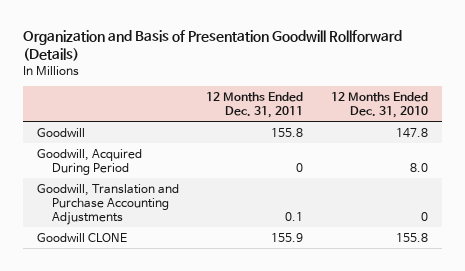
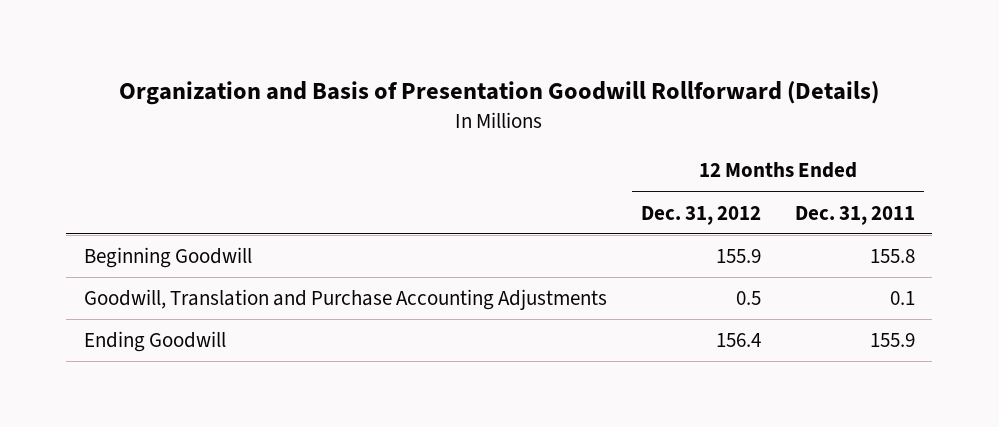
[330,91,428,118] 12 Months Ended Dec. 31, 2010 -> none
none -> [640,205,761,225] Dec. 31, 2012
[36,148,142,175] Goodwill, Acquired During Period -> none
[36,127,85,137] Goodwill -> [83,247,252,269] Beginning Goodwill
[36,232,127,242] Goodwill CLONE -> [83,331,226,353] Ending Goodwill

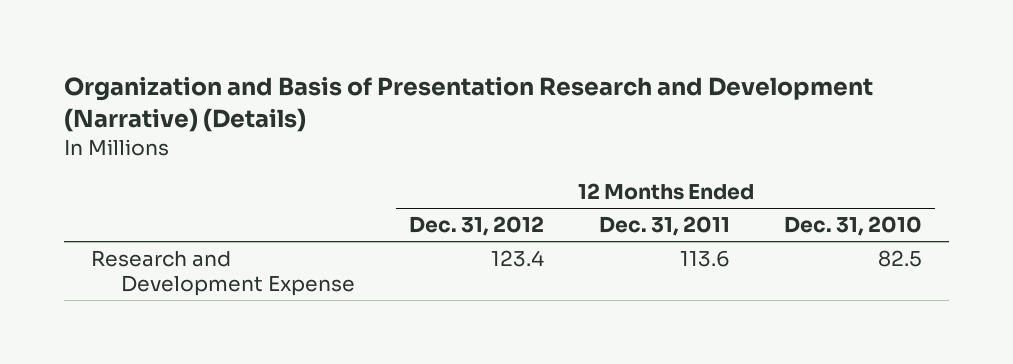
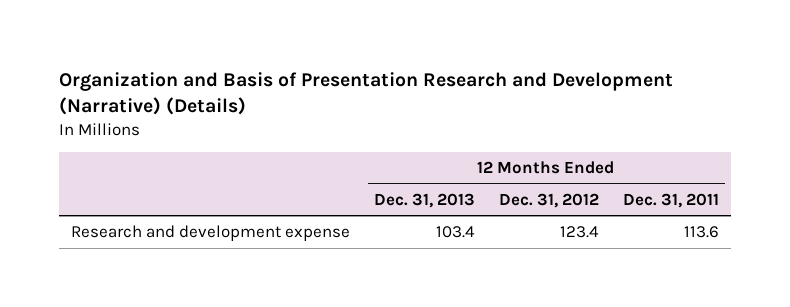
[783,215,922,236] Dec. 31, 2010 -> none
none -> [373,192,475,208] Dec. 31, 2013
[90,249,355,296] Research and Development Expense -> [71,225,351,242] Research and development expense

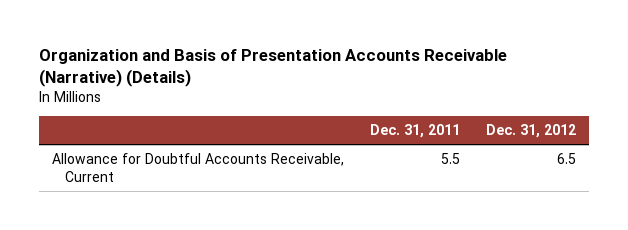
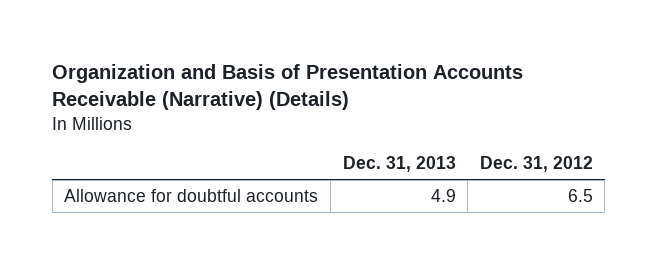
[370,124,461,139] Dec. 31, 2011 -> none
none -> [342,156,456,173] Dec. 31, 2013
[52,153,345,182] Allowance for Doubtful Accounts Receivable, Current -> [64,188,319,202] Allowance for doubtful accounts

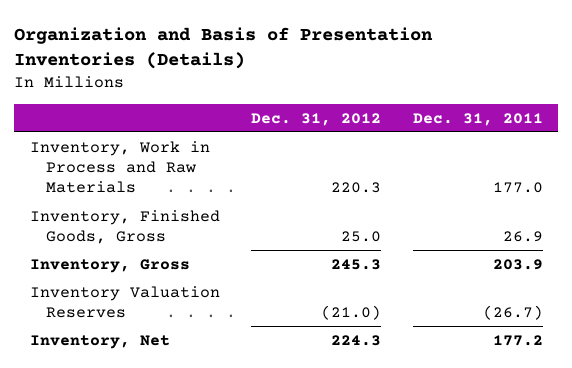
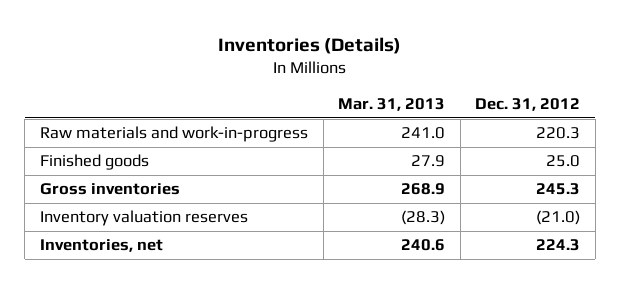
[14,26,434,70] Organization and Basis of Presentation Inventories (Details) -> [218,36,402,54] Inventories (Details)
[412,112,543,126] Dec. 31, 2011 -> none
none -> [338,98,446,112] Mar. 31, 2013
[29,140,210,194] Inventory, Work in Process and Raw Materials -> [39,126,308,143] Raw materials and work-in-progress
[29,209,220,245] Inventory, Finished Goods, Gross -> [39,154,149,171] Finished goods
[29,258,190,273] Inventory, Gross -> [39,183,180,196] Gross inventories
[29,285,220,319] Inventory Valuation Reserves -> [39,210,248,227] Inventory valuation reserves
[29,334,170,349] Inventory, Net -> [39,239,163,253] Inventories, net

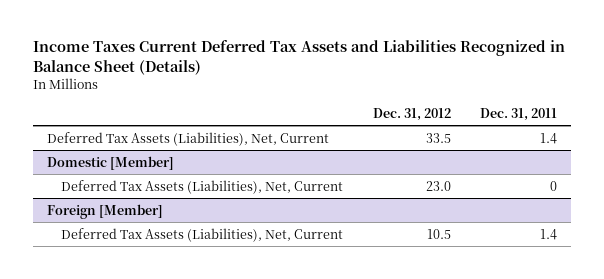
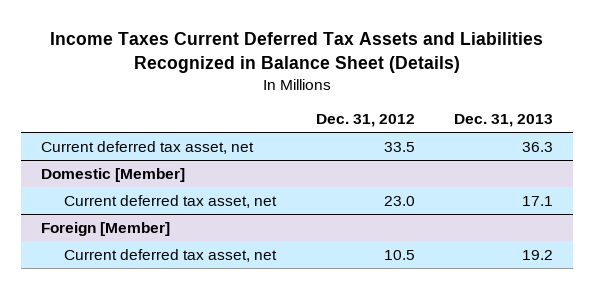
[479,107,557,121] Dec. 31, 2011 -> none
none -> [454,114,554,128] Dec. 31, 2013
[47,131,330,146] Deferred Tax Assets (Liabilities), Net, Current -> [40,141,254,155] Current deferred tax asset, net
[61,179,344,194] Deferred Tax Assets (Liabilities), Net, Current -> [64,195,278,209] Current deferred tax asset, net
[61,227,344,242] Deferred Tax Assets (Liabilities), Net, Current -> [64,249,278,263] Current deferred tax asset, net

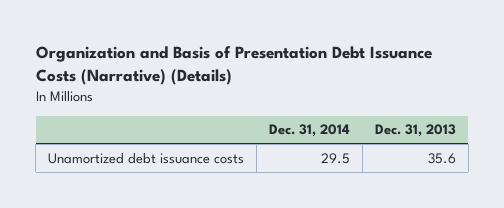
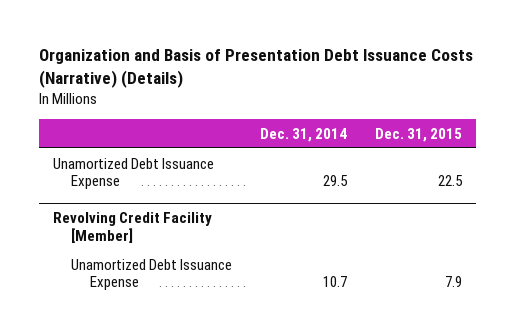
[374,124,456,138] Dec. 31, 2013 -> none
none -> [375,127,463,142] Dec. 31, 2015
[48,152,245,164] Unamortized debt issuance costs -> [52,157,214,190] Unamortized Debt Issuance Expense
none -> [52,212,212,244] Revolving Credit Facility [Member]
none -> [71,258,233,291] Unamortized Debt Issuance Expense

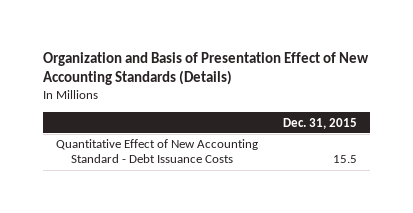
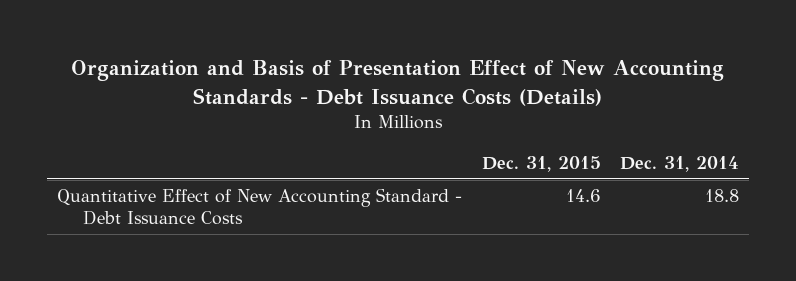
[43,51,370,86] Organization and Basis of Presentation Effect of New Accounting Standards (Details) -> [71,60,725,106] Organization and Basis of Presentation Effect of New Accounting Standards - Debt Issuance Costs (Details)
none -> [620,155,740,172] Dec. 31, 2014
[333,155,358,164] 15.5 -> [565,189,601,203] 14.6

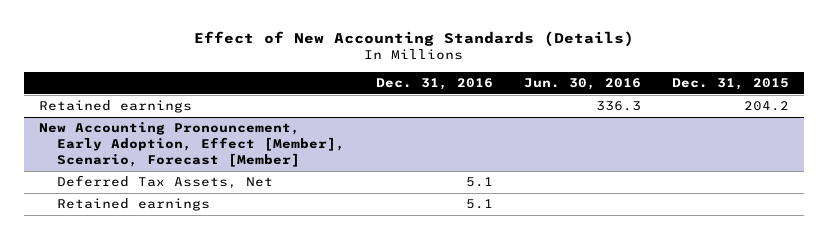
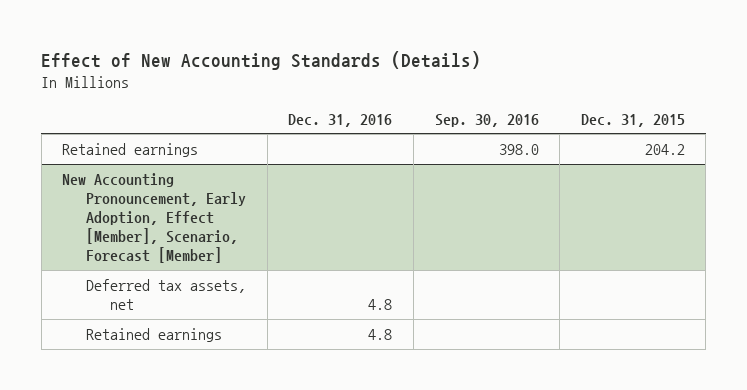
[523,77,641,90] Jun. 30, 2016 -> none
none -> [434,113,539,127] Sep. 30, 2016
[56,175,273,190] Deferred Tax Assets, Net -> [86,279,247,311] Deferred tax assets, net
[465,177,493,188] 5.1 -> [368,299,393,311] 4.8
[465,199,493,210] 5.1 -> [368,329,393,341] 4.8

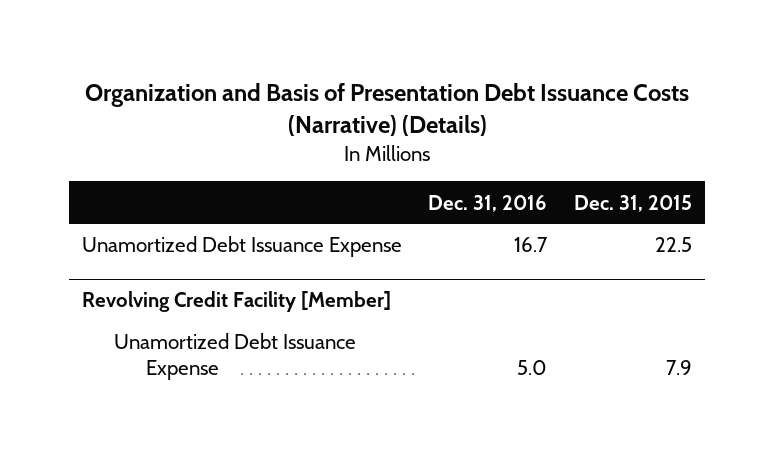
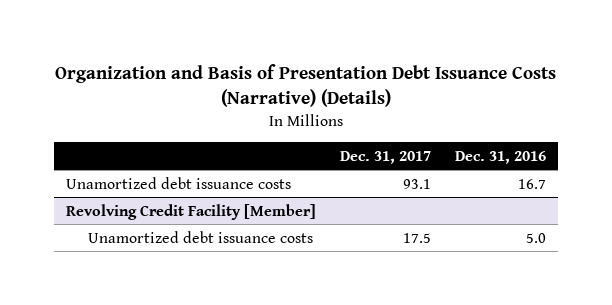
[574,194,693,212] Dec. 31, 2015 -> none
none -> [339,150,431,164] Dec. 31, 2017
[81,236,402,258] Unamortized Debt Issuance Expense -> [65,176,291,189] Unamortized debt issuance costs
[113,333,356,381] Unamortized Debt Issuance Expense -> [87,230,313,243] Unamortized debt issuance costs

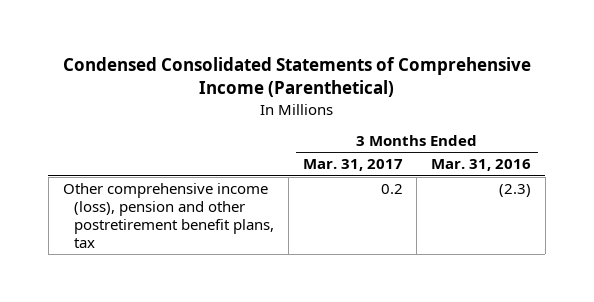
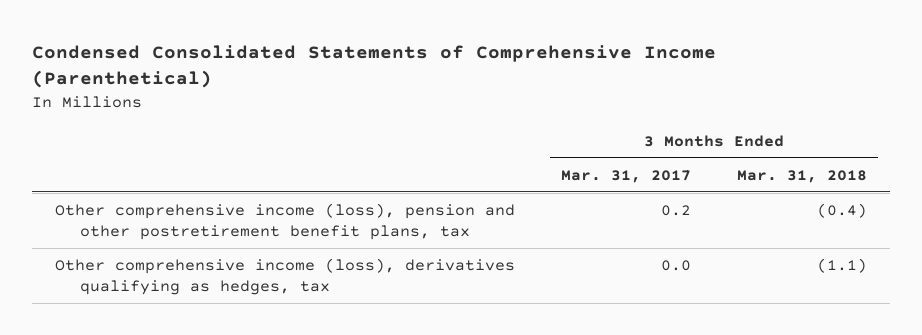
[431,159,532,172] Mar. 31, 2016 -> none
none -> [736,169,867,183] Mar. 31, 2018
none -> [55,257,516,296] Other comprehensive income (loss), derivatives qualifying as hedges, tax

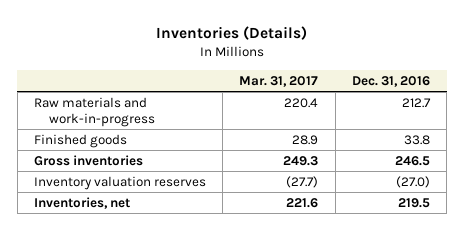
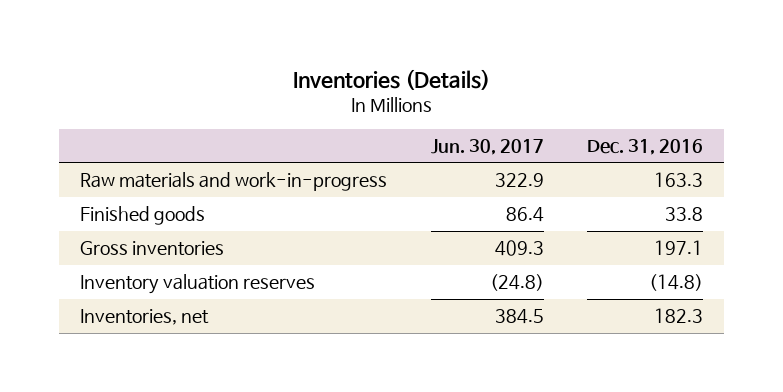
[239,75,319,87] Mar. 31, 2017 -> none
none -> [430,138,544,155] Jun. 30, 2017
[401,97,431,108] 212.7 -> [653,172,703,188] 163.3
[394,155,430,166] 246.5 -> [653,240,703,256] 197.1
[395,175,430,188] (27.0) -> [648,274,703,292] (14.8)
[397,197,430,208] 219.5 -> [653,308,703,324] 182.3

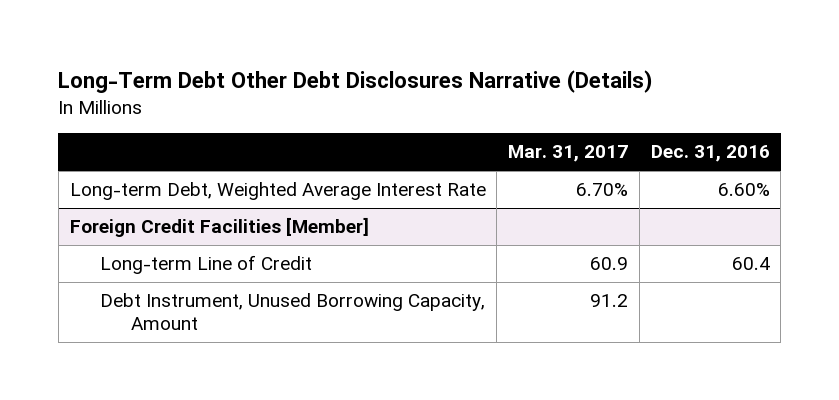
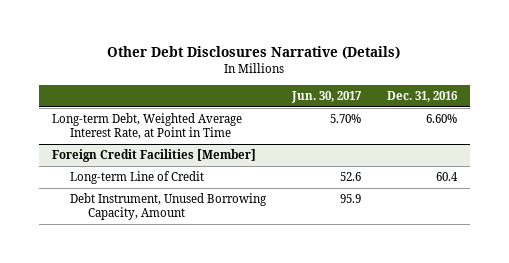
[58,70,654,94] Long-Term Debt Other Debt Disclosures Narrative (Details) -> [107,46,401,60] Other Debt Disclosures Narrative (Details)
[508,145,629,163] Mar. 31, 2017 -> none
none -> [290,90,362,103] Jun. 30, 2017
[69,182,486,201] Long-term Debt, Weighted Average Interest Rate -> [51,113,242,140] Long-term Debt, Weighted Average Interest Rate, at Point in Time

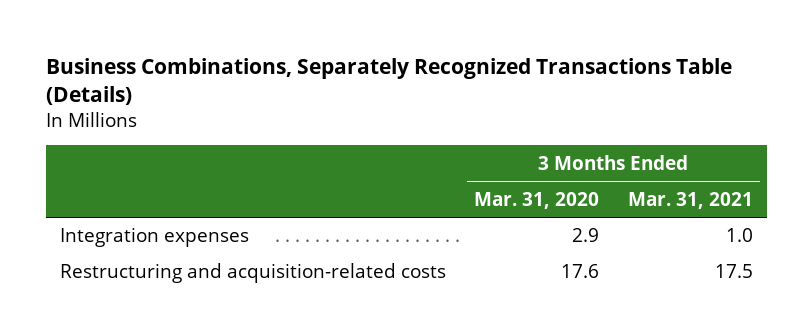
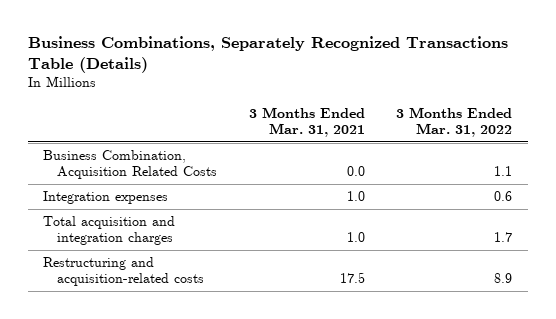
[474,191,600,209] Mar. 31, 2020 -> none
none -> [396,106,513,137] 3 Months Ended Mar. 31, 2022
none -> [43,150,218,180] Business Combination, Acquisition Related Costs
none -> [43,216,176,246] Total acquisition and integration charges

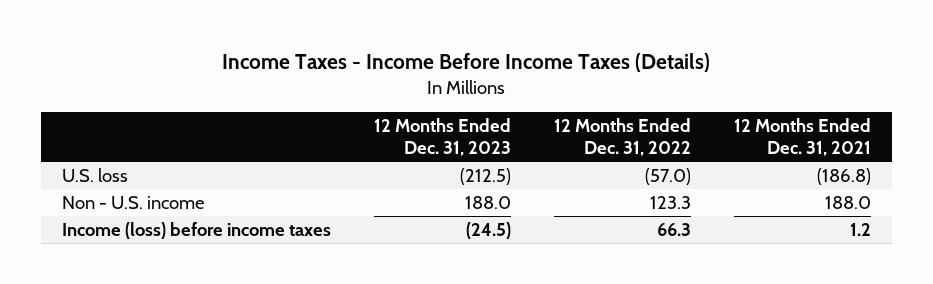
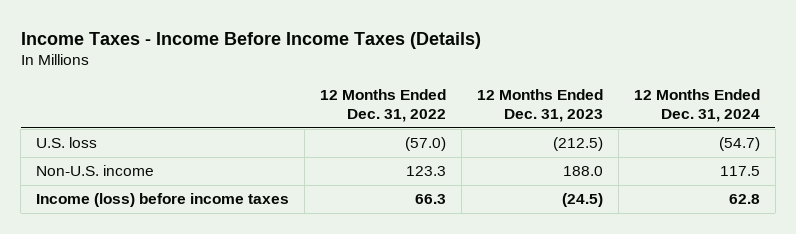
[733,118,871,157] 12 Months Ended Dec. 31, 2021 -> none
none -> [633,89,760,123] 12 Months Ended Dec. 31, 2024
[61,195,204,209] Non - U.S. income -> [35,165,154,177] Non-U.S. income

